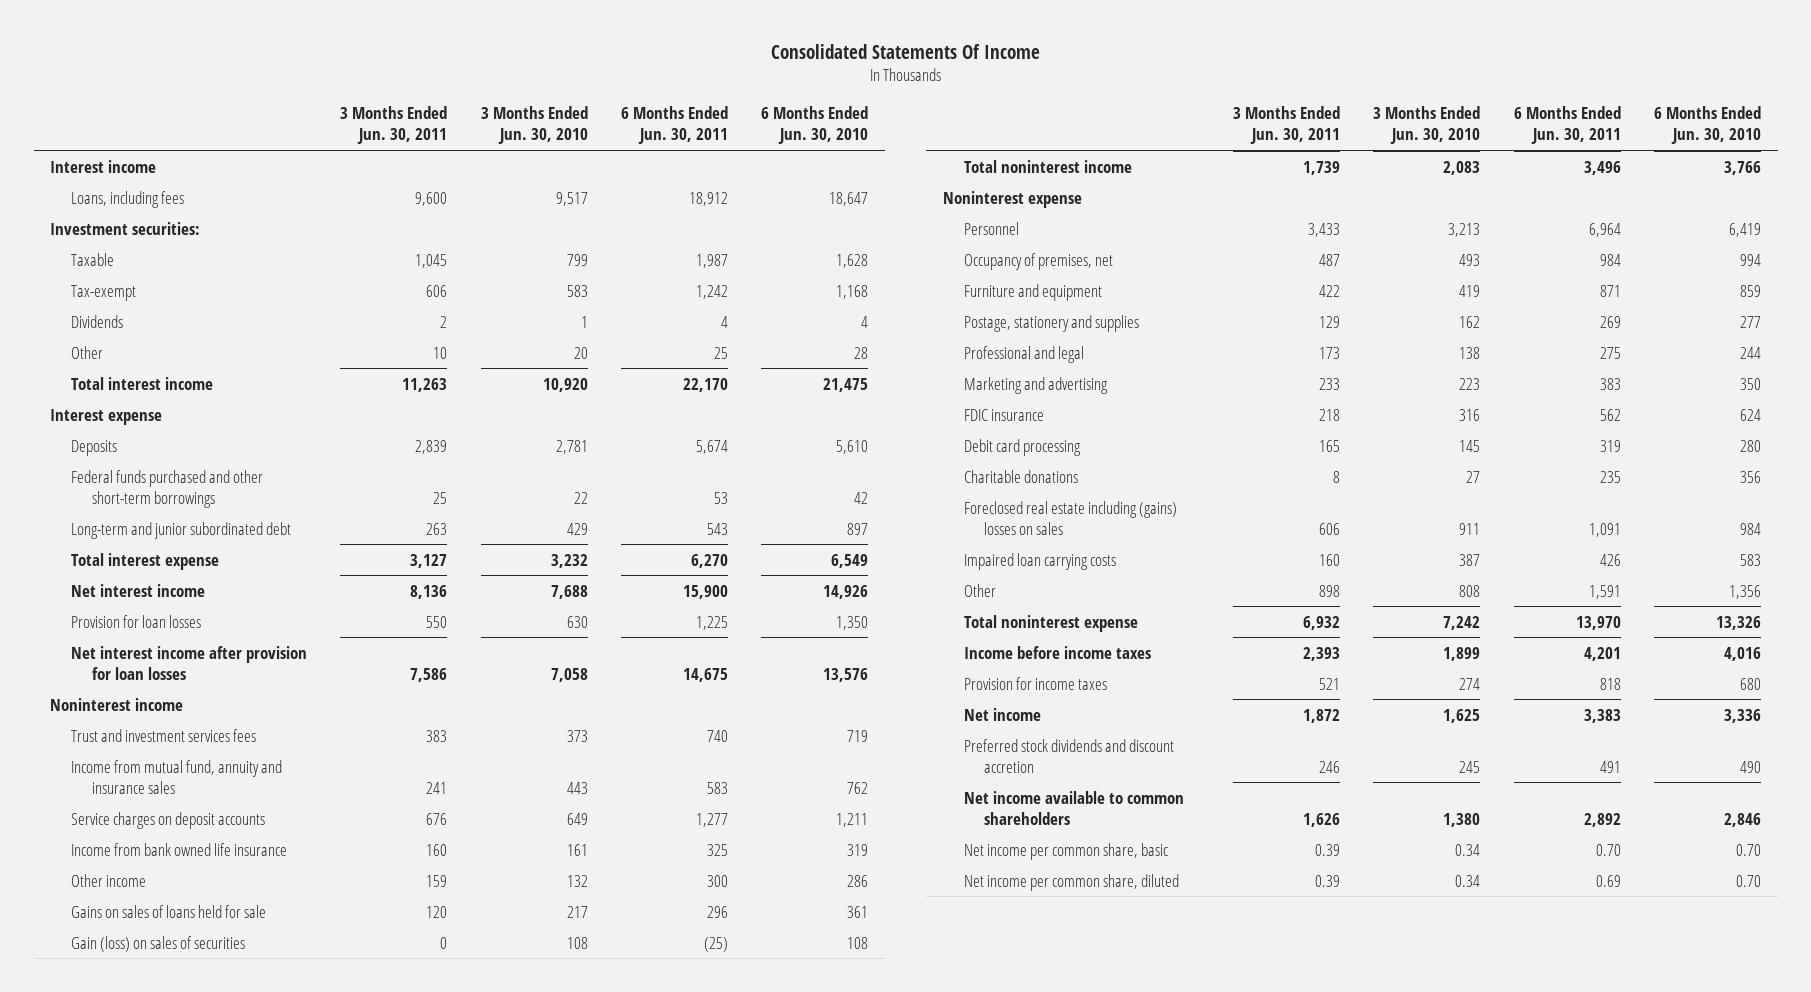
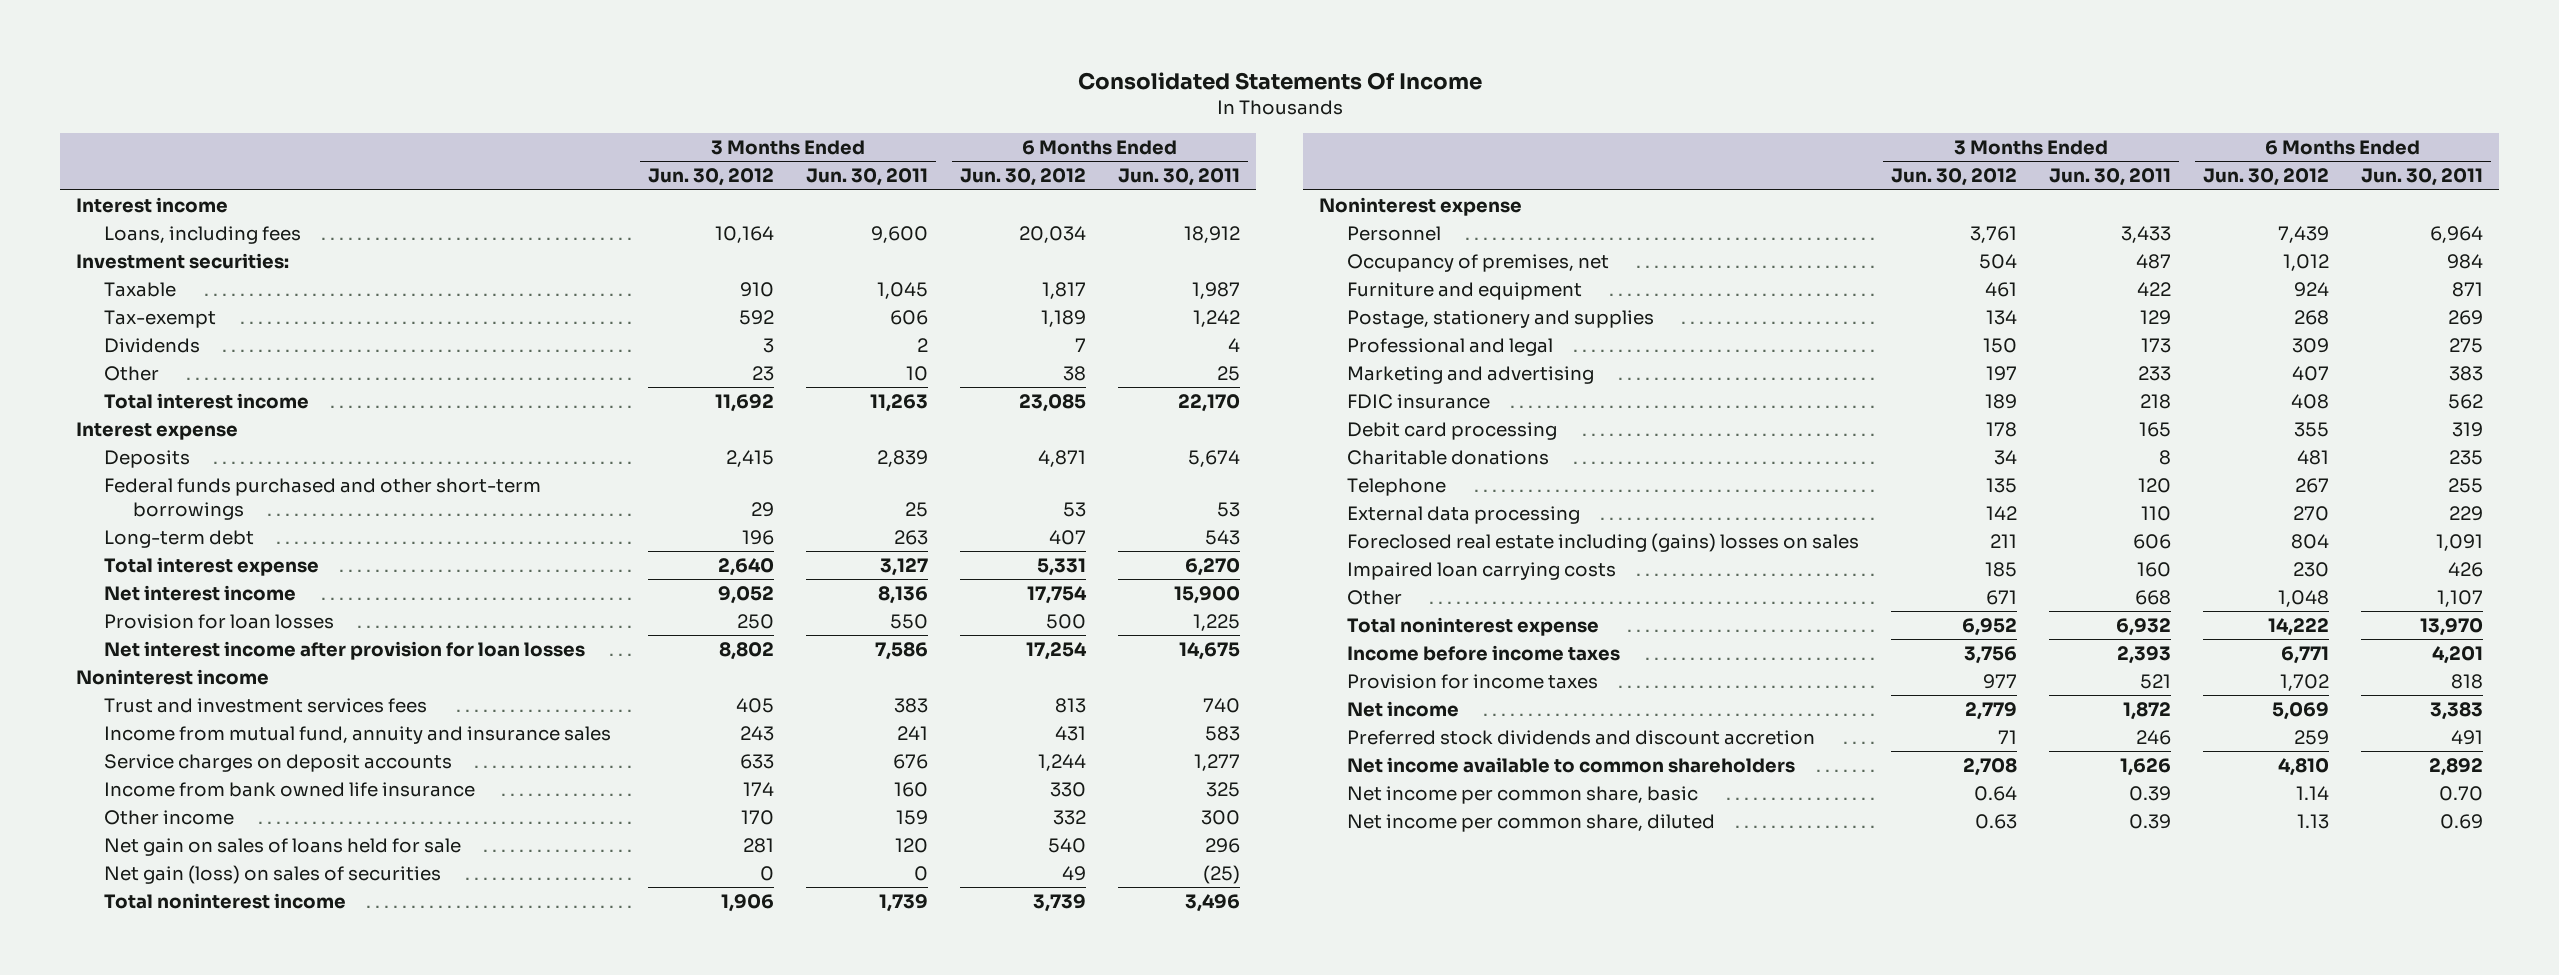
[480,106,588,145] 3 Months Ended Jun. 30, 2010 -> none
[761,106,869,145] 6 Months Ended Jun. 30, 2010 -> none
none -> [648,168,775,187] Jun. 30, 2012
none -> [960,168,1087,187] Jun. 30, 2012
[70,521,291,539] Long-term and junior subordinated debt -> [104,530,255,549] Long-term debt
[70,904,266,918] Gains on sales of loans held for sale -> [104,838,462,857] Net gain on sales of loans held for sale
[70,935,245,952] Gain (loss) on sales of securities -> [104,865,442,885] Net gain (loss) on sales of securities
none -> [1347,478,1447,497] Telephone
none -> [1347,506,1581,525] External data processing
[1318,584,1340,597] 898 -> [2135,590,2172,606] 668
[1588,584,1621,599] 1,591 -> [2437,590,2484,608] 1,107

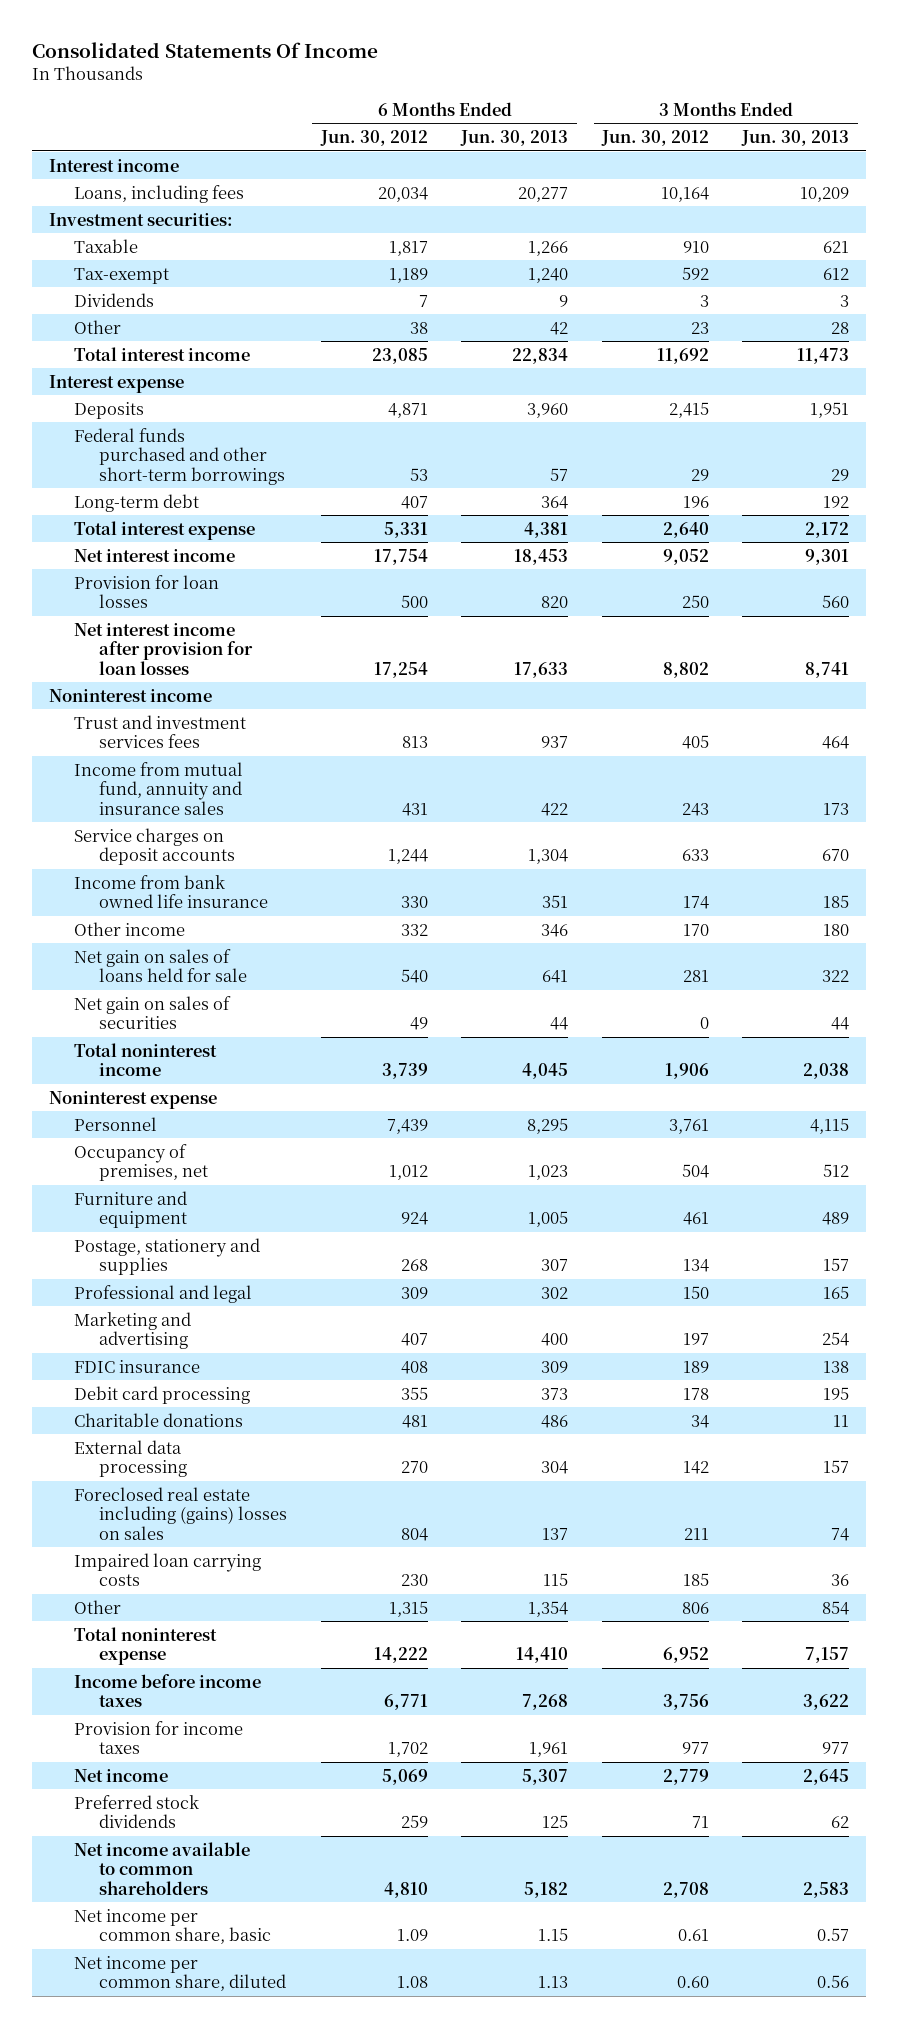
[806,168,929,187] Jun. 30, 2011 -> none
[1118,168,1241,187] Jun. 30, 2011 -> none
none -> [460,130,569,147] Jun. 30, 2013
none -> [741,130,850,147] Jun. 30, 2013
[104,865,442,885] Net gain (loss) on sales of securities -> [74,995,232,1030] Net gain on sales of securities
[1347,478,1447,497] Telephone -> none
[1986,590,2018,606] 671 -> [681,1601,709,1614] 806
[2278,590,2330,608] 1,048 -> [388,1600,428,1617] 1,315
[1347,730,1816,746] Preferred stock dividends and discount accretion -> [74,1794,200,1829] Preferred stock dividends
[1974,786,2018,802] 0.64 -> [677,1929,709,1942] 0.61
[2296,786,2330,801] 1.14 -> [396,1929,428,1942] 1.09
[1975,814,2018,830] 0.63 -> [676,1976,709,1989] 0.60
[2297,814,2330,830] 1.13 -> [396,1976,428,1989] 1.08

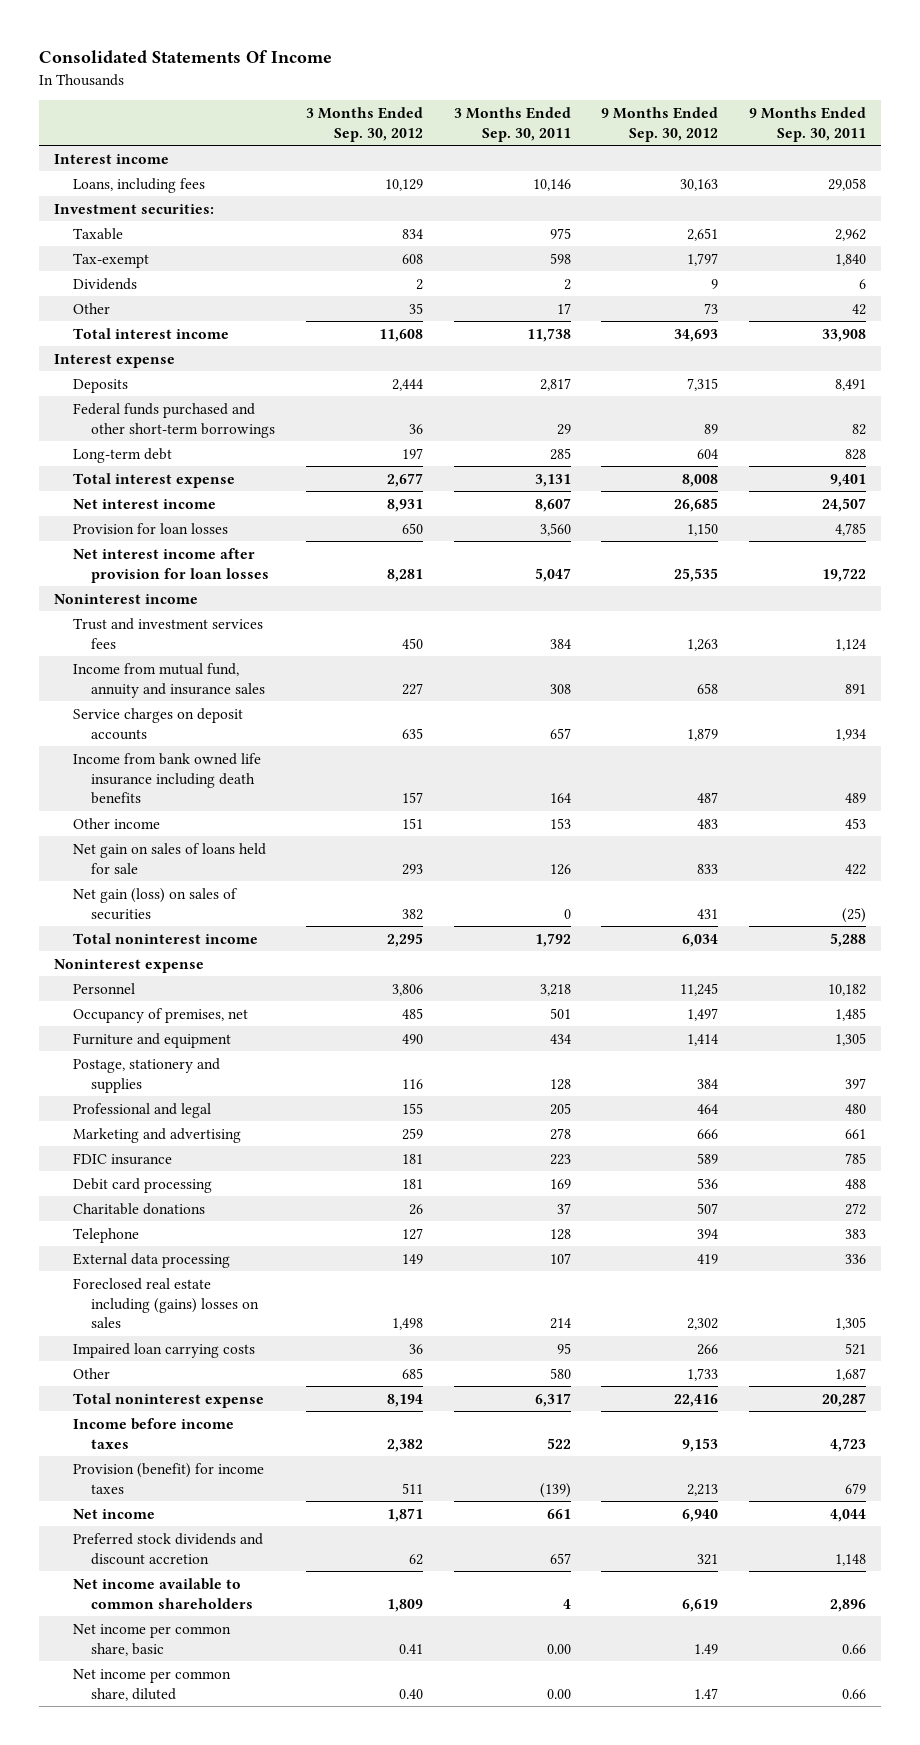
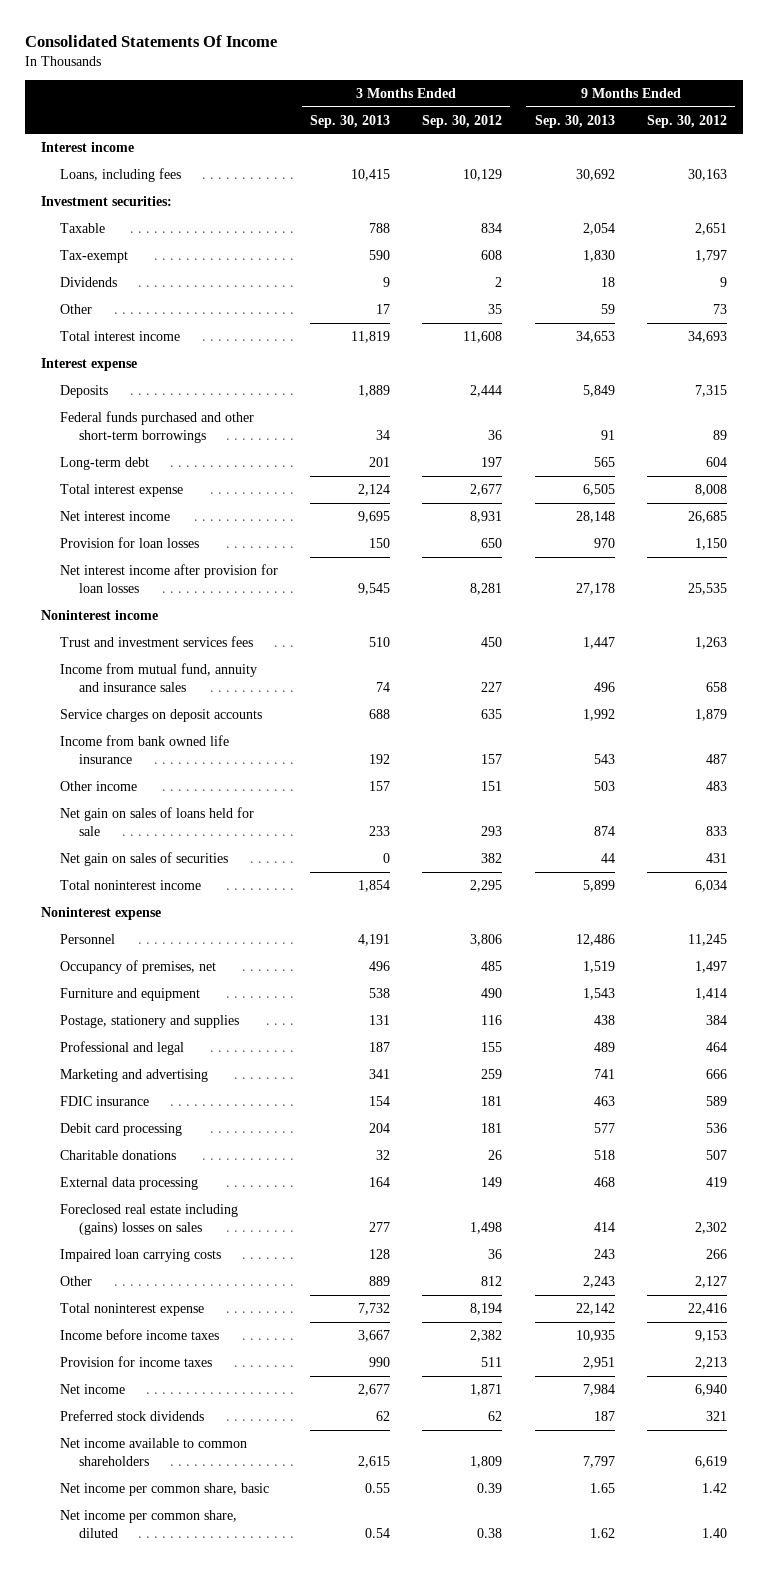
[453,107,571,142] 3 Months Ended Sep. 30, 2011 -> none
[748,107,866,142] 9 Months Ended Sep. 30, 2011 -> none
none -> [309,114,390,128] Sep. 30, 2013
none -> [534,114,615,128] Sep. 30, 2013
[72,752,261,805] Income from bank owned life insurance including death benefits -> [59,735,229,764] Income from bank owned life insurance
[72,887,238,920] Net gain (loss) on sales of securities -> [59,852,228,867] Net gain on sales of securities
[72,1227,139,1243] Telephone -> none
[402,1367,424,1379] 685 -> [481,1276,503,1287] 812
[687,1367,719,1381] 1,733 -> [694,1276,727,1289] 2,127
[72,1462,264,1494] Provision (benefit) for income taxes -> [59,1356,212,1368] Provision for income taxes
[72,1532,263,1565] Preferred stock dividends and discount accretion -> [59,1410,204,1422] Preferred stock dividends
[399,1643,424,1654] 0.41 -> [477,1483,503,1494] 0.39
[694,1643,719,1654] 1.49 -> [701,1483,727,1494] 1.42
[399,1688,424,1699] 0.40 -> [477,1527,503,1538] 0.38
[694,1687,719,1699] 1.47 -> [701,1527,727,1538] 1.40

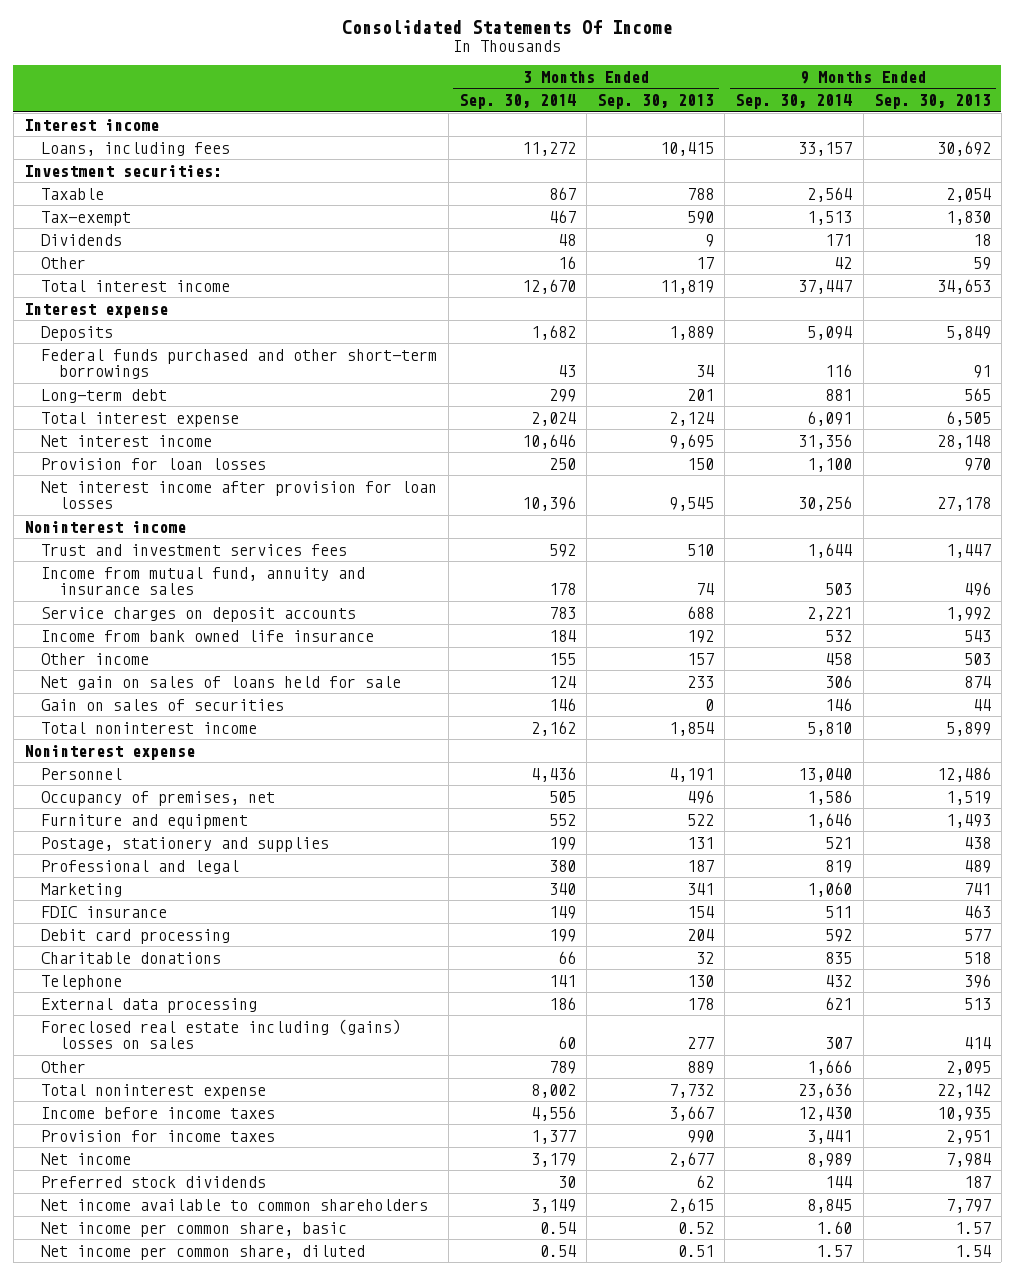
[422,114,503,128] Sep. 30, 2012 -> none
[646,114,727,128] Sep. 30, 2012 -> none
none -> [458,94,576,110] Sep. 30, 2014
none -> [735,94,853,110] Sep. 30, 2014
[59,852,228,867] Net gain on sales of securities -> [41,698,285,711] Gain on sales of securities
[368,988,390,999] 538 -> [687,813,715,826] 522
[582,988,615,1001] 1,543 -> [945,813,991,828] 1,493
[59,1069,208,1083] Marketing and advertising -> [41,882,123,897] Marketing
none -> [41,974,123,990] Telephone
[368,1177,390,1188] 164 -> [687,997,715,1010] 178
[593,1177,615,1188] 468 -> [963,997,991,1010] 513
[59,1249,221,1263] Impaired loan carrying costs -> none
[582,1276,615,1289] 2,243 -> [945,1060,991,1075] 2,095
[364,1483,390,1494] 0.55 -> [678,1221,715,1234] 0.52
[589,1483,615,1494] 1.65 -> [954,1221,991,1234] 1.57
[364,1527,390,1538] 0.54 -> [678,1244,715,1257] 0.51
[589,1527,615,1538] 1.62 -> [954,1244,991,1257] 1.54

